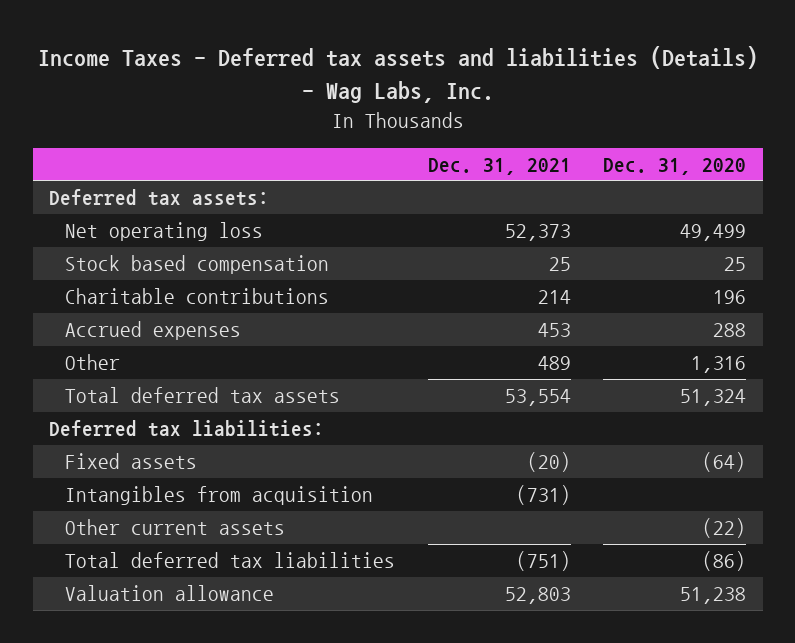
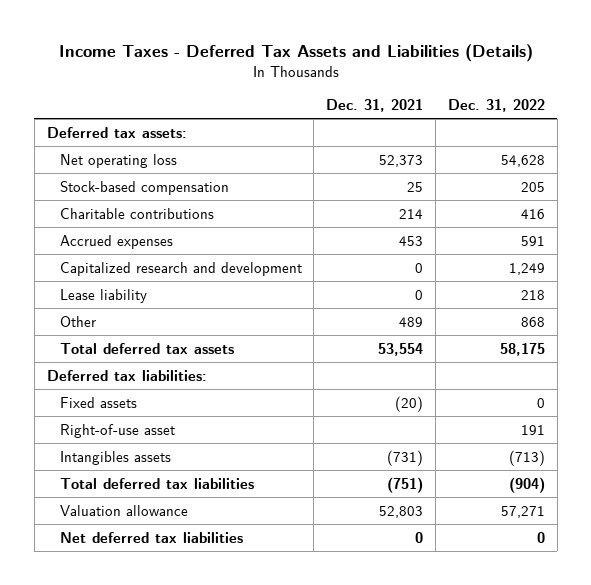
[37,46,758,104] Income Taxes - Deferred tax assets and liabilities (Details) - Wag Labs, Inc. -> [58,44,533,63] Income Taxes - Deferred Tax Assets and Liabilities (Details)
[603,157,747,175] Dec. 31, 2020 -> none
none -> [447,99,545,113] Dec. 31, 2022
[64,255,329,275] Stock based compensation -> [59,180,229,195] Stock-based compensation
none -> [59,261,302,276] Capitalized research and development
none -> [59,288,147,303] Lease liability
[64,519,285,536] Other current assets -> none
none -> [59,423,175,438] Right-of-use asset
[64,486,373,506] Intangibles from acquisition -> [59,450,171,465] Intangibles assets
none -> [59,531,243,543] Net deferred tax liabilities

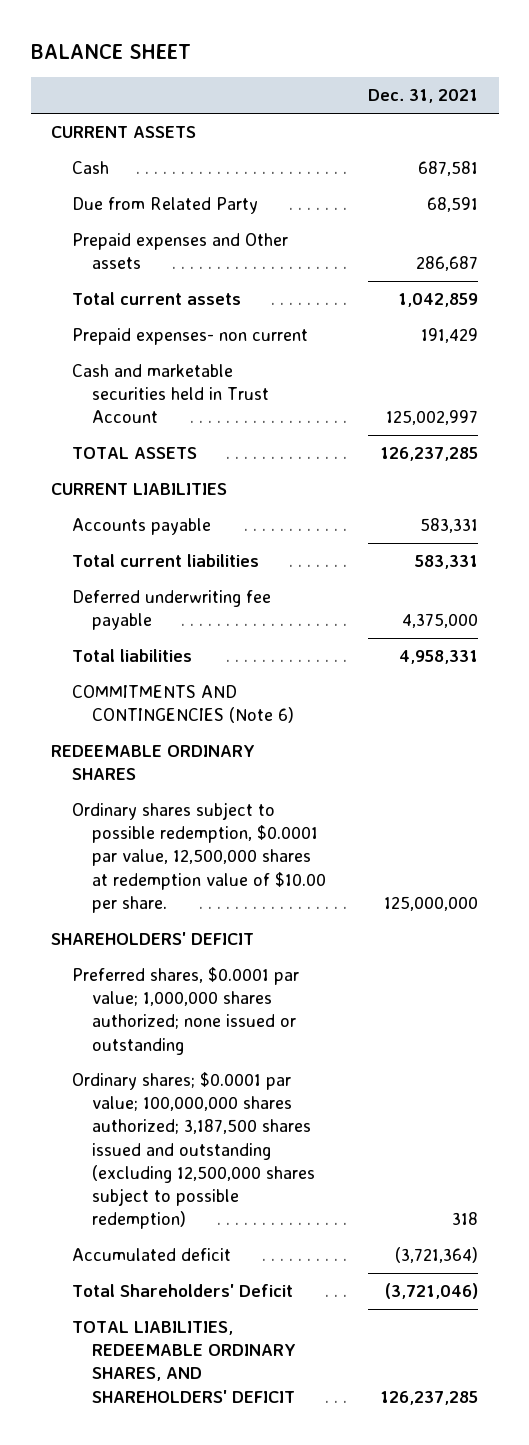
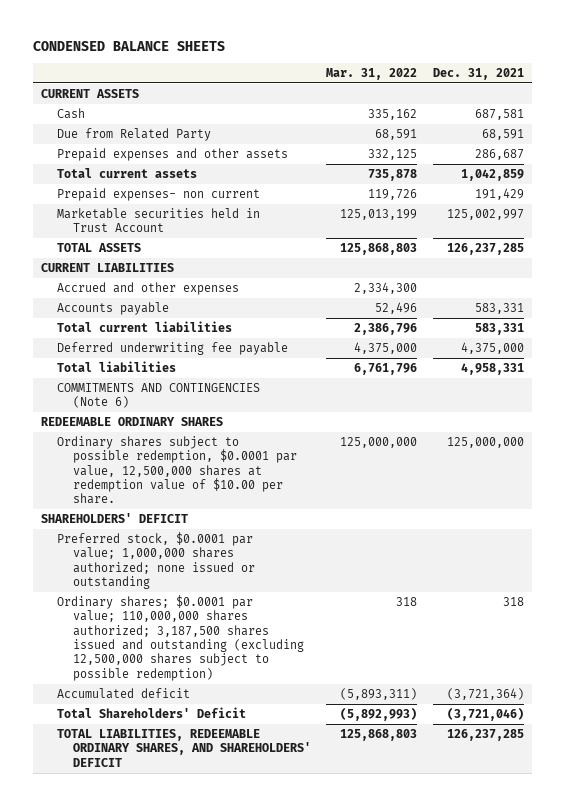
[30,43,191,59] BALANCE SHEET -> [33,41,226,52] CONDENSED BALANCE SHEETS
none -> [326,67,418,80] Mar. 31, 2022
[71,233,288,270] Prepaid expenses and Other assets -> [57,147,289,161] Prepaid expenses and other assets
[71,364,270,424] Cash and marketable securities held in Trust Account -> [57,207,261,233] Marketable securities held in Trust Account
none -> [57,281,240,295] Accrued and other expenses
[71,967,299,1055] Preferred shares, $0.0001 par value; 1,000,000 shares authorized; none issued or outstanding -> [57,531,256,590] Preferred stock, $0.0001 par value; 1,000,000 shares authorized; none issued or outstanding
[71,1072,316,1229] Ordinary shares; $0.0001 par value; 100,000,000 shares authorized; 3,187,500 shares issued and outstanding (excluding 12,500,000 shares subject to possible redemption) -> [57,594,305,681] Ordinary shares; $0.0001 par value; 110,000,000 shares authorized; 3,187,500 shares issued and outstanding (excluding 12,500,000 shares subject to possible redemption)

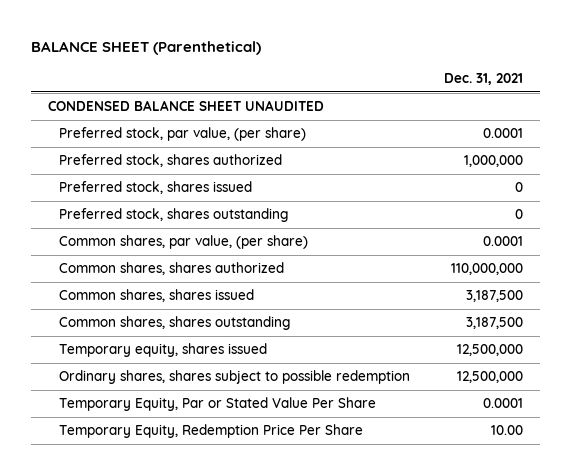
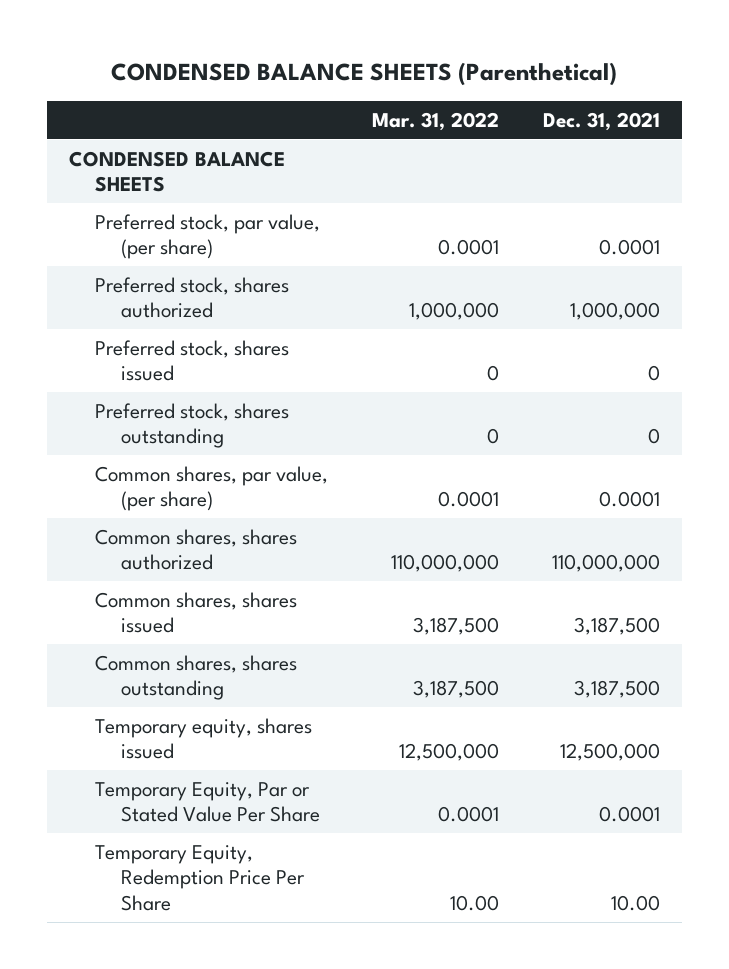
[31,40,262,55] BALANCE SHEET (Parenthetical) -> [111,62,618,87] CONDENSED BALANCE SHEETS (Parenthetical)
none -> [371,112,499,132] Mar. 31, 2022
[48,99,325,111] CONDENSED BALANCE SHEET UNAUDITED -> [69,150,286,193] CONDENSED BALANCE SHEETS
[58,369,410,384] Ordinary shares, shares subject to possible redemption -> none

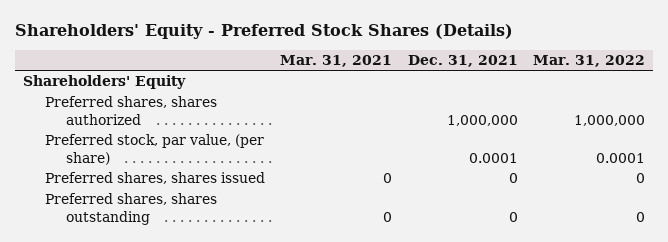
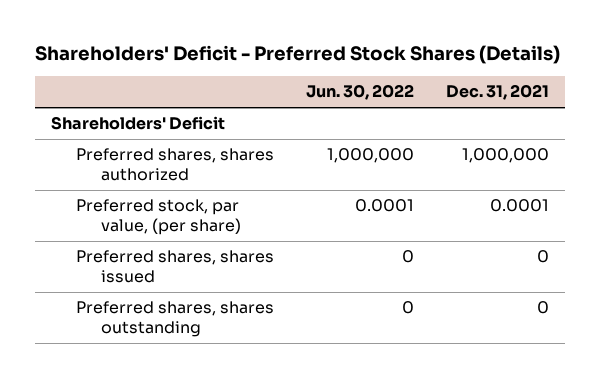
[15,24,514,40] Shareholders' Equity - Preferred Stock Shares (Details) -> [35,44,561,64] Shareholders' Deficit - Preferred Stock Shares (Details)
[280,54,393,67] Mar. 31, 2021 -> none
[533,54,646,67] Mar. 31, 2022 -> none
none -> [305,84,414,101] Jun. 30, 2022
[23,75,187,90] Shareholders' Equity -> [50,116,225,131] Shareholders' Deficit

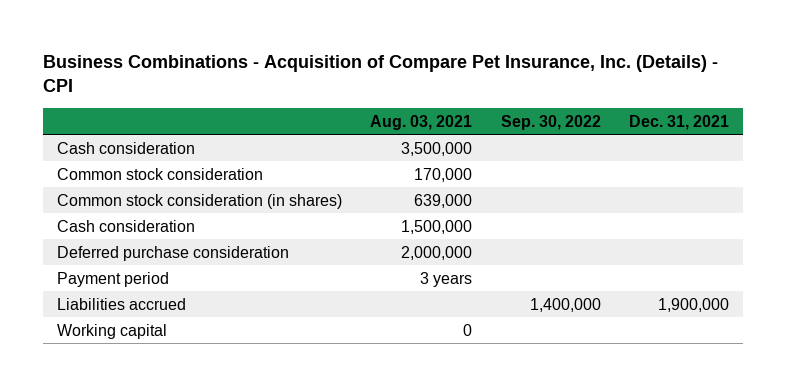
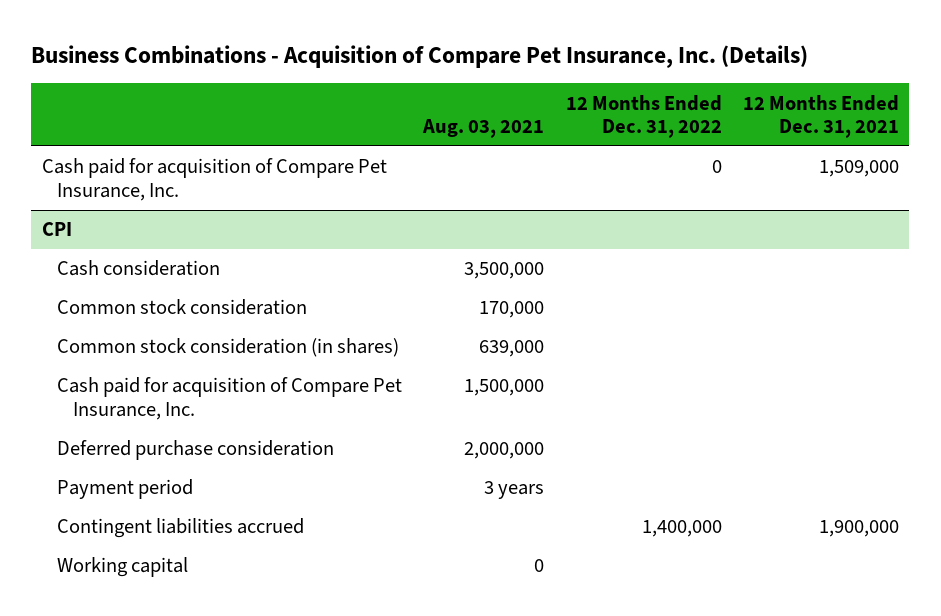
[43,54,719,93] Business Combinations - Acquisition of Compare Pet Insurance, Inc. (Details) - CPI -> [31,44,809,68] Business Combinations - Acquisition of Compare Pet Insurance, Inc. (Details)
[500,114,601,130] Sep. 30, 2022 -> none
[628,114,729,130] Dec. 31, 2021 -> none
none -> [565,94,722,139] 12 Months Ended Dec. 31, 2022
none -> [742,94,899,139] 12 Months Ended Dec. 31, 2021
none -> [41,158,387,201] Cash paid for acquisition of Compare Pet Insurance, Inc.
none -> [41,222,72,237] CPI
[57,219,196,232] Cash consideration -> [57,377,403,420] Cash paid for acquisition of Compare Pet Insurance, Inc.
[57,297,187,310] Liabilities accrued -> [57,518,305,539] Contingent liabilities accrued

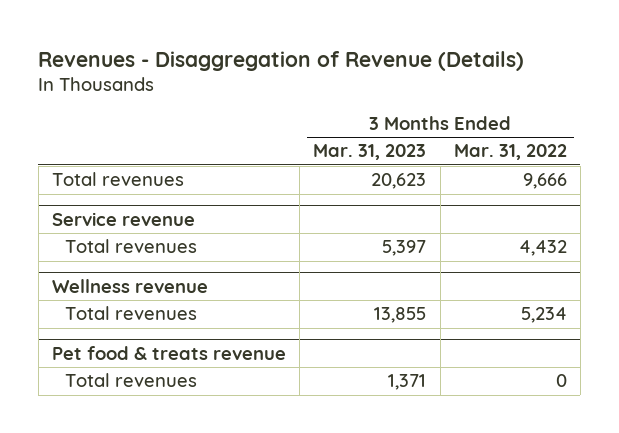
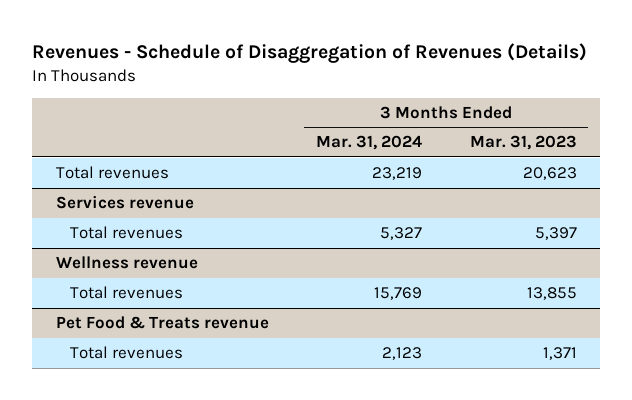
[38,50,525,71] Revenues - Disaggregation of Revenue (Details) -> [32,43,588,64] Revenues - Schedule of Disaggregation of Revenues (Details)
[453,144,567,161] Mar. 31, 2022 -> none
none -> [316,135,423,151] Mar. 31, 2024
[51,211,195,226] Service revenue -> [55,195,194,210] Services revenue
[51,345,286,360] Pet food & treats revenue -> [55,316,269,330] Pet Food & Treats revenue

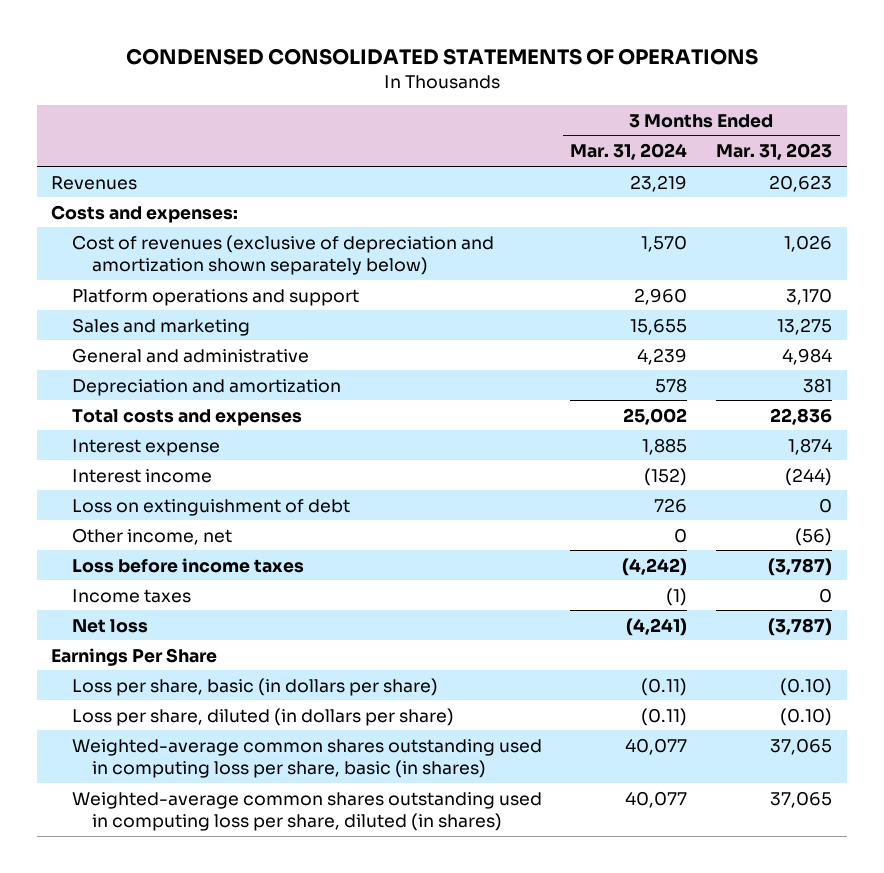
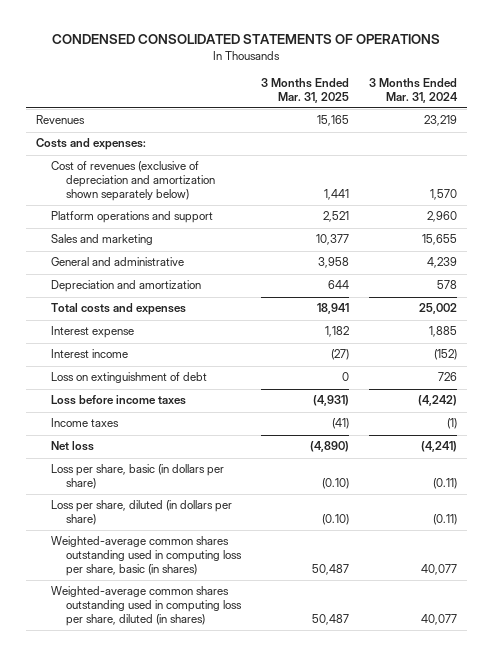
[716,143,833,161] Mar. 31, 2023 -> none
none -> [260,77,349,103] 3 Months Ended Mar. 31, 2025
[71,527,232,545] Other income, net -> none
[51,647,218,666] Earnings Per Share -> none

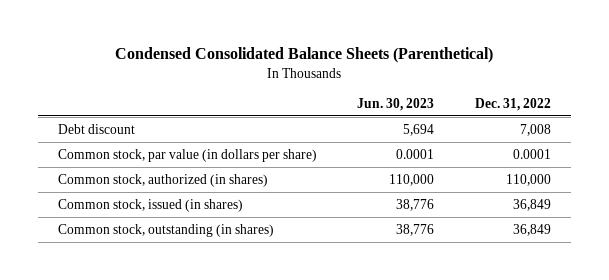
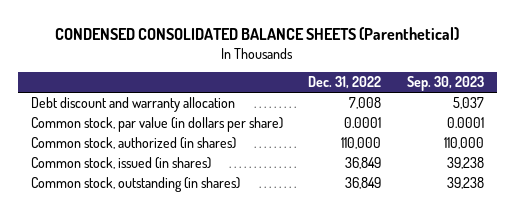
[115,47,494,64] Condensed Consolidated Balance Sheets (Parenthetical) -> [55,26,460,40] CONDENSED CONSOLIDATED BALANCE SHEETS (Parenthetical)
[357,97,435,111] Jun. 30, 2023 -> none
none -> [406,76,484,92] Sep. 30, 2023
[57,123,135,134] Debt discount -> [31,96,236,112] Debt discount and warranty allocation

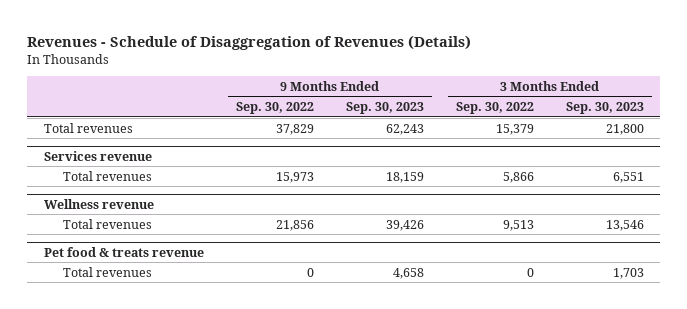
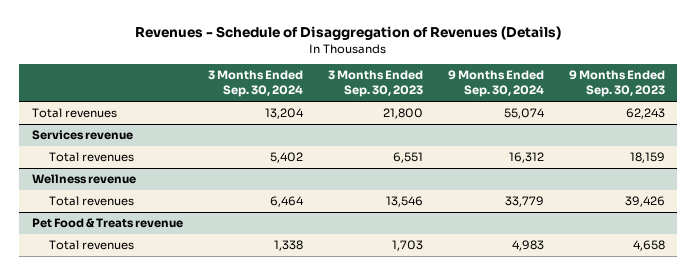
[235,102,314,115] Sep. 30, 2022 -> none
[455,102,534,115] Sep. 30, 2022 -> none
none -> [207,70,303,98] 3 Months Ended Sep. 30, 2024
none -> [447,70,544,98] 9 Months Ended Sep. 30, 2024
[43,246,204,257] Pet food & treats revenue -> [31,218,183,229] Pet Food & Treats revenue

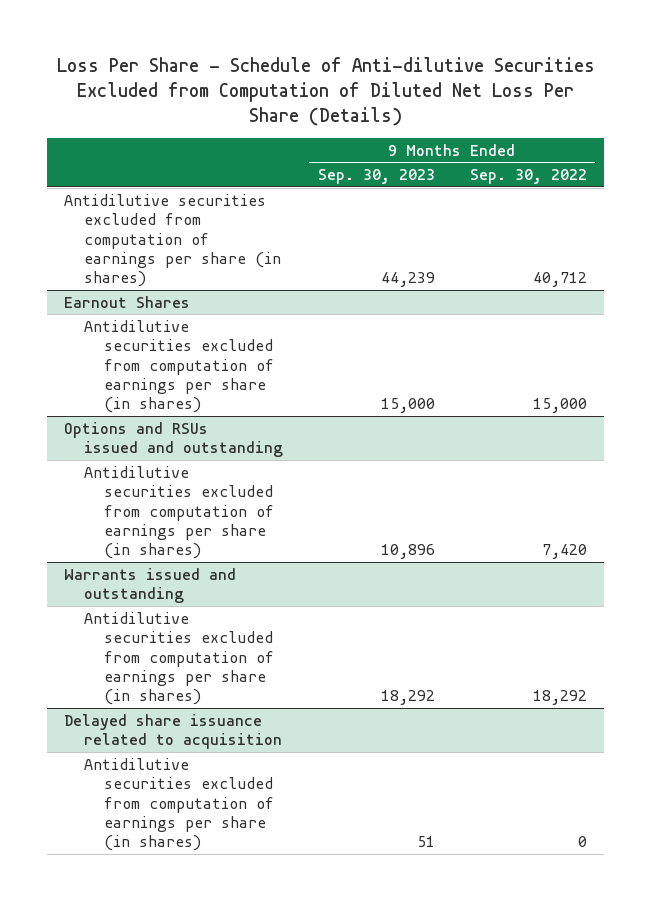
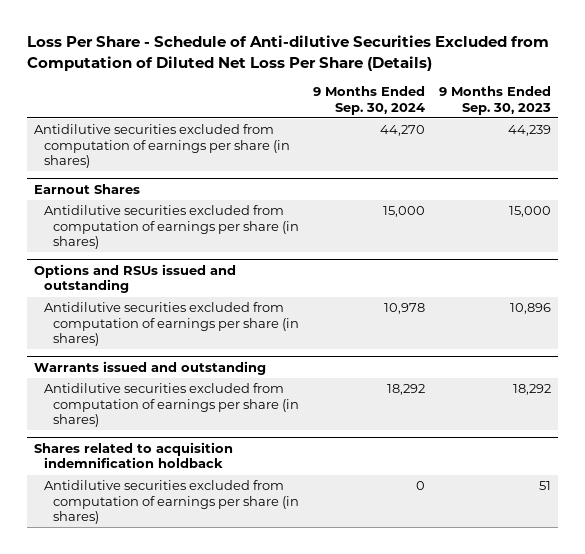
[469,168,587,184] Sep. 30, 2022 -> none
none -> [312,86,425,115] 9 Months Ended Sep. 30, 2024
[64,713,283,750] Delayed share issuance related to acquisition -> [33,442,233,469] Shares related to acquisition indemnification holdback

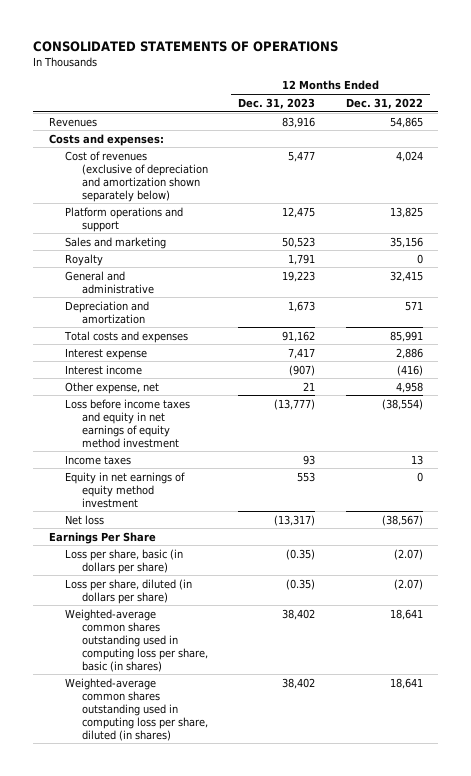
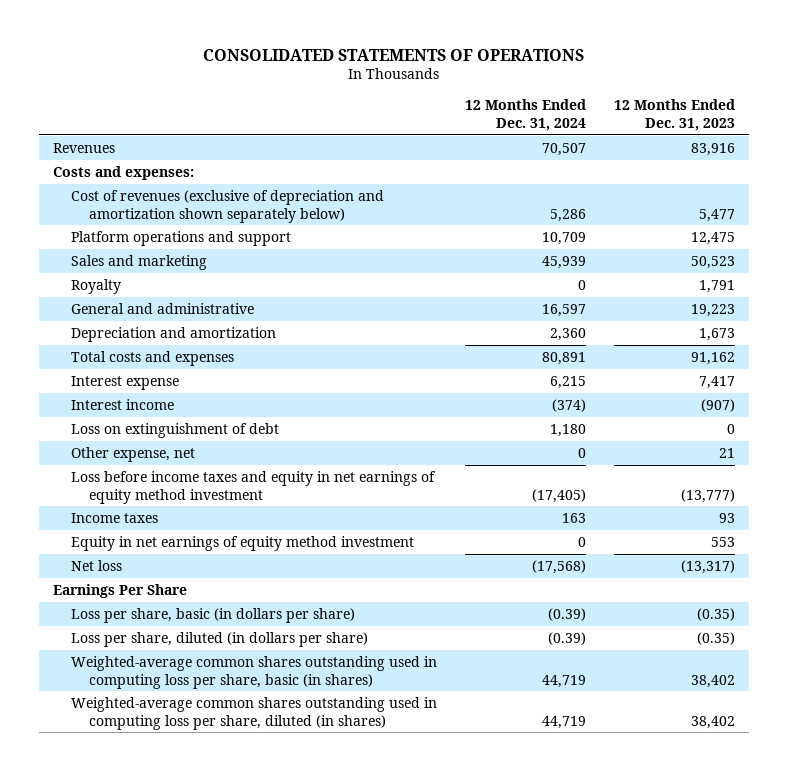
[345,97,423,109] Dec. 31, 2022 -> none
none -> [465,99,587,131] 12 Months Ended Dec. 31, 2024
none -> [71,422,280,438] Loss on extinguishment of debt

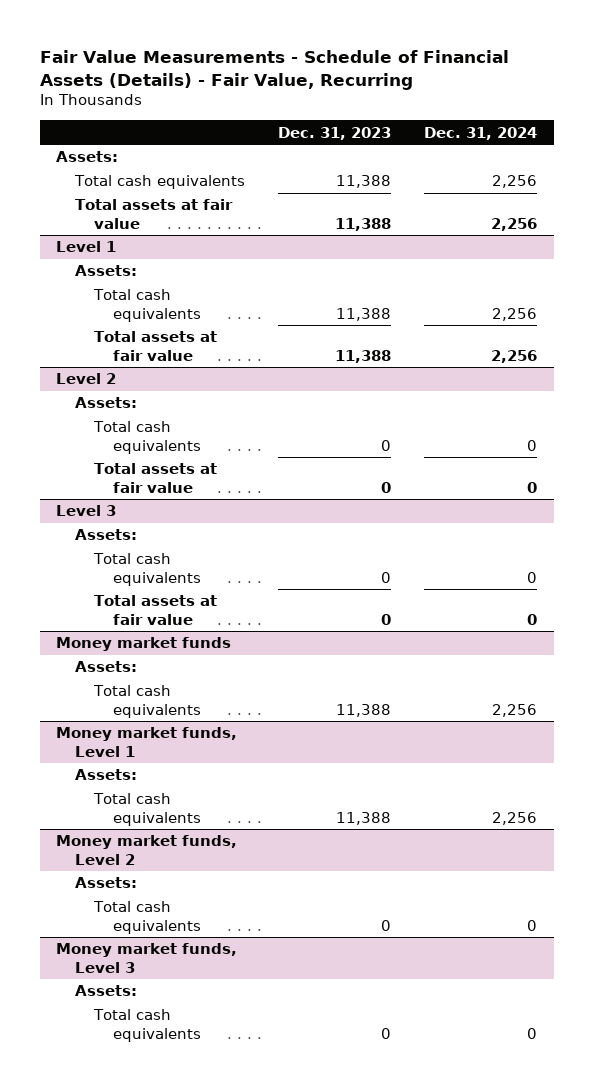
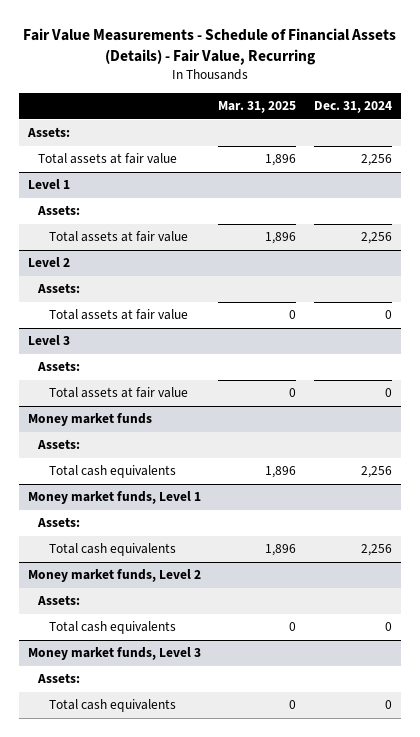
[278,126,392,140] Dec. 31, 2023 -> none
none -> [218,101,297,114] Mar. 31, 2025
[74,175,246,190] Total cash equivalents -> none
[93,289,202,322] Total cash equivalents -> none
[93,421,202,454] Total cash equivalents -> none
[93,553,202,586] Total cash equivalents -> none

